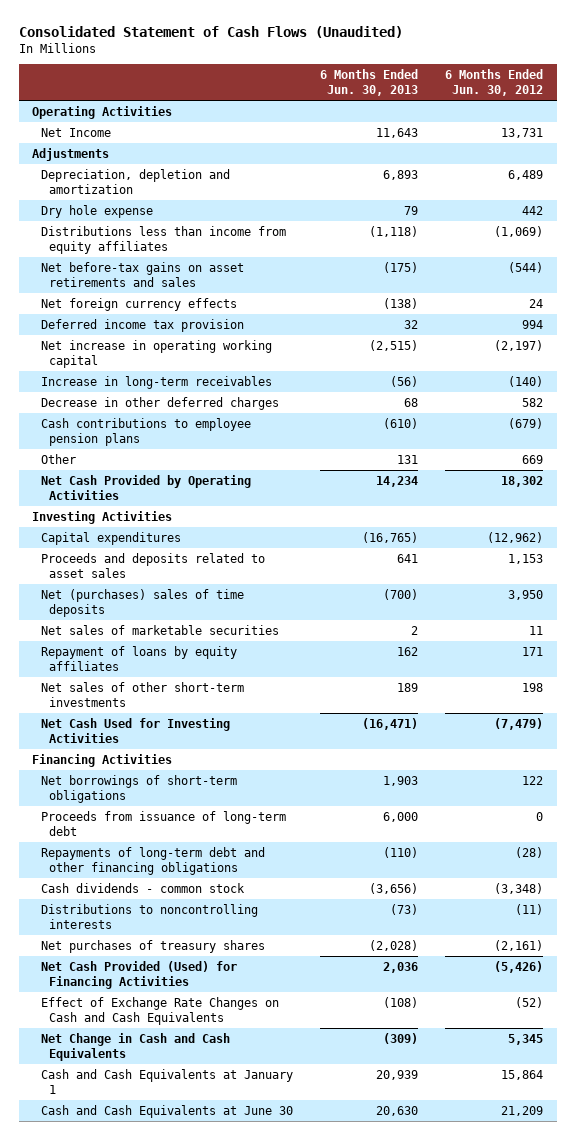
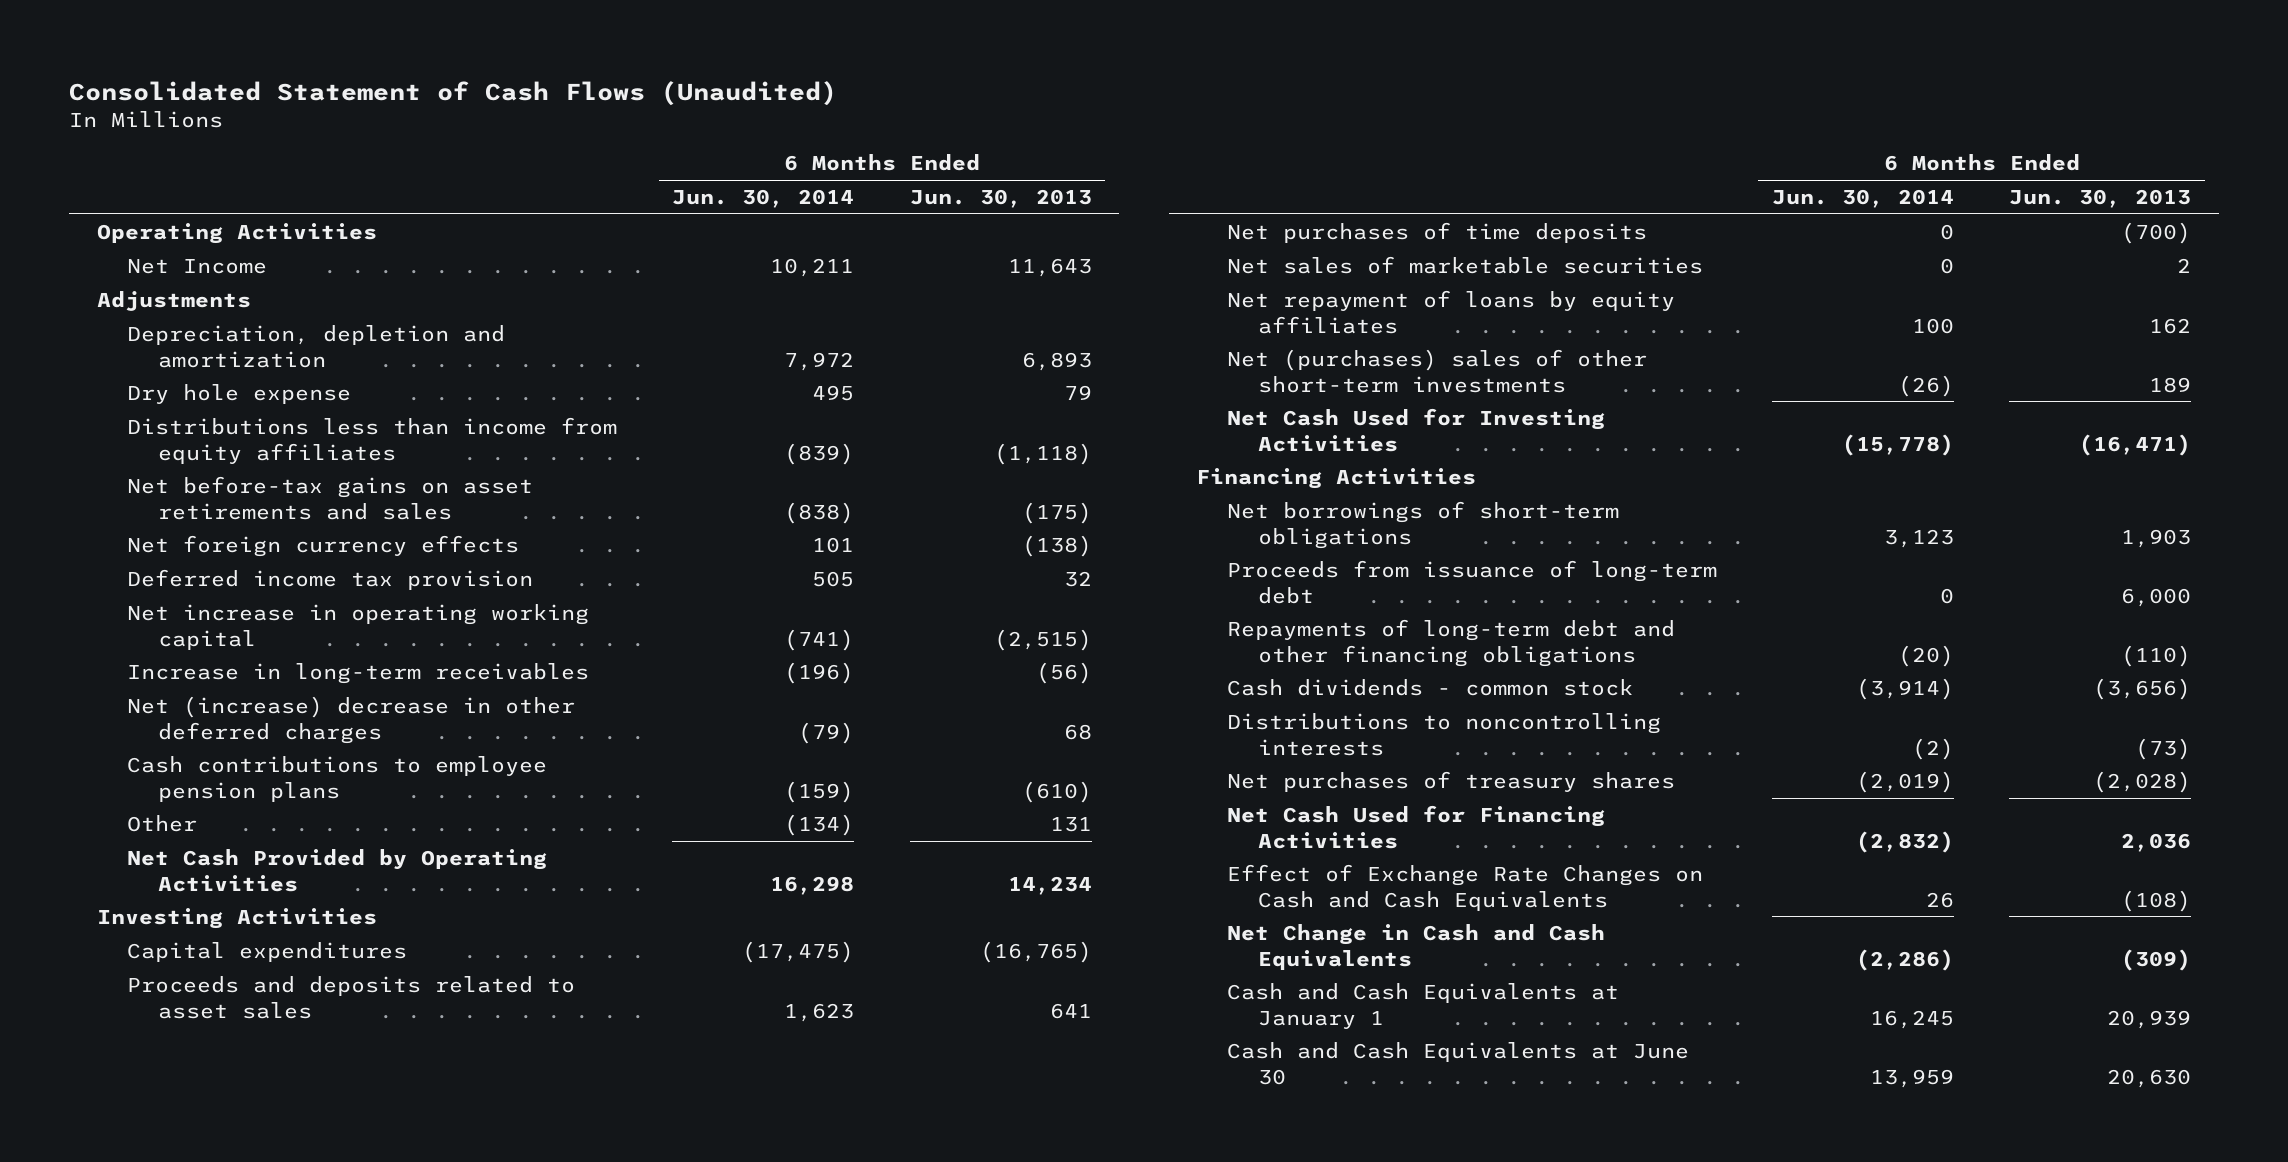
[445,69,544,97] 6 Months Ended Jun. 30, 2012 -> none
none -> [672,189,855,209] Jun. 30, 2014
[40,396,279,410] Decrease in other deferred charges -> [127,695,576,744] Net (increase) decrease in other deferred charges
[40,588,244,617] Net (purchases) sales of time deposits -> [1227,221,1648,243] Net purchases of time deposits
[40,645,237,671] Repayment of loans by equity affiliates -> [1227,289,1676,334] Net repayment of loans by equity affiliates
[40,681,244,707] Net sales of other short-term investments -> [1227,348,1648,393] Net (purchases) sales of other short-term investments
[40,960,237,989] Net Cash Provided (Used) for Financing Activities -> [1227,804,1606,849] Net Cash Used for Financing Activities

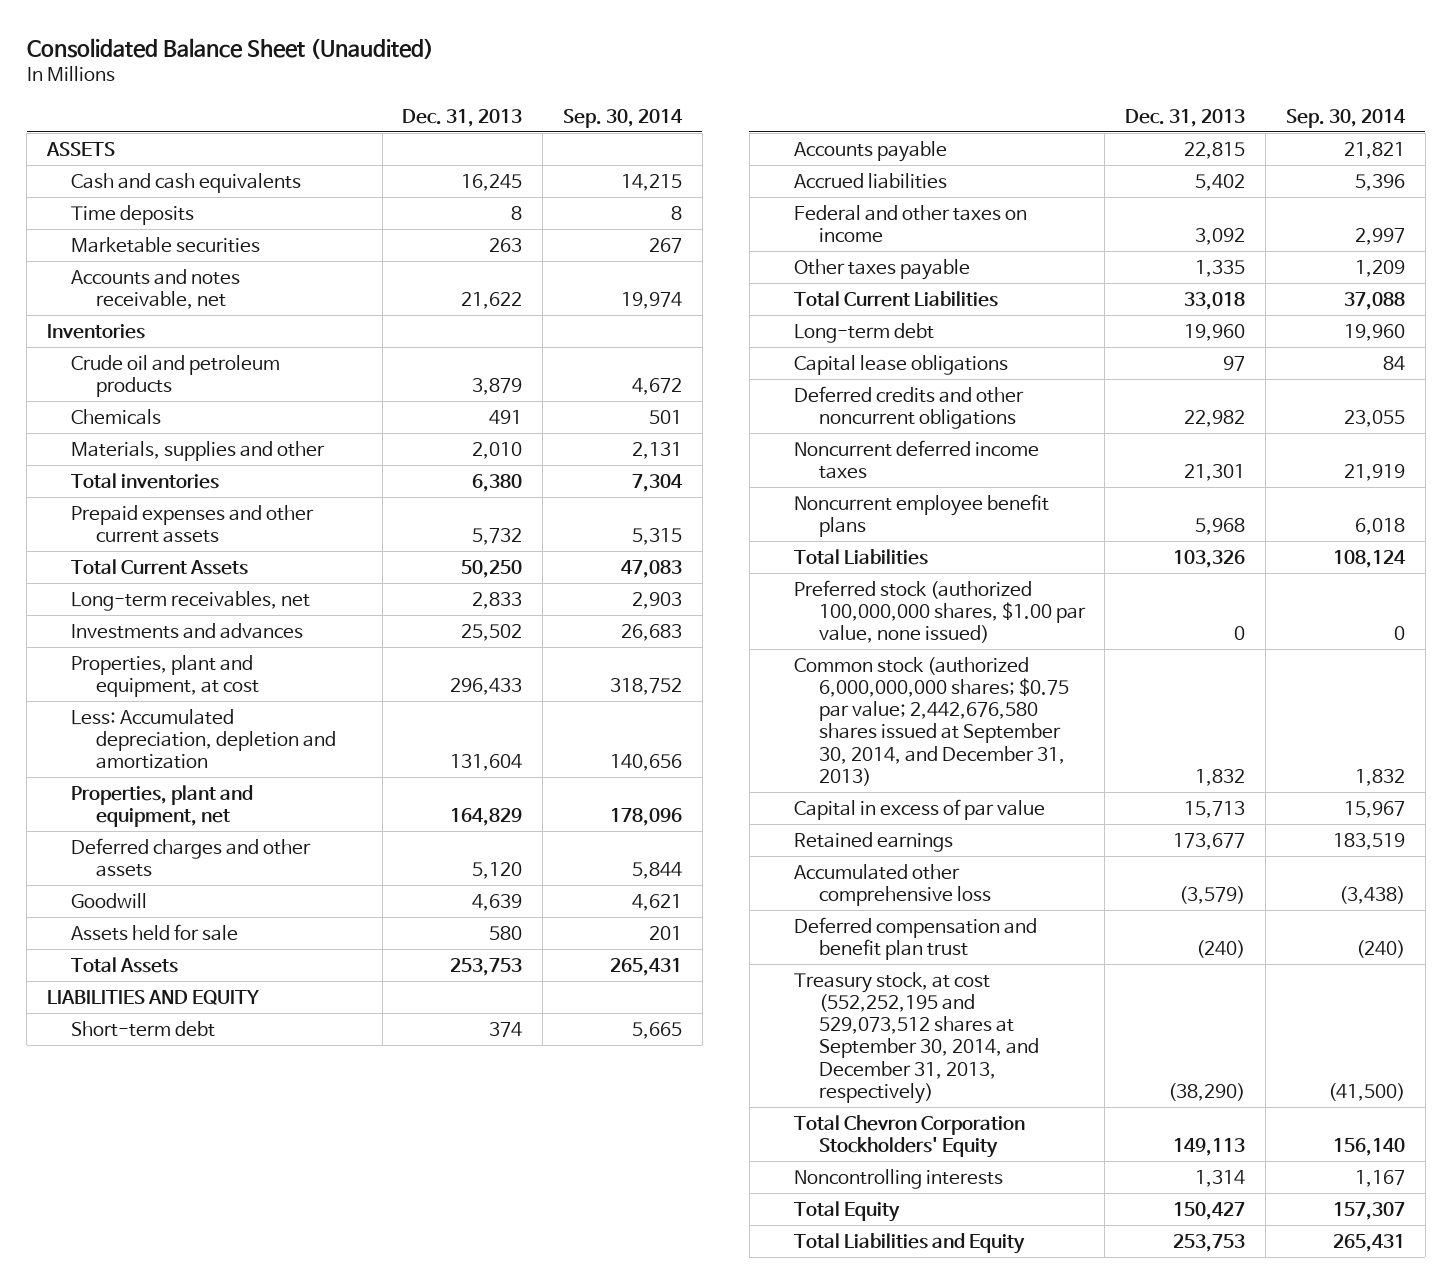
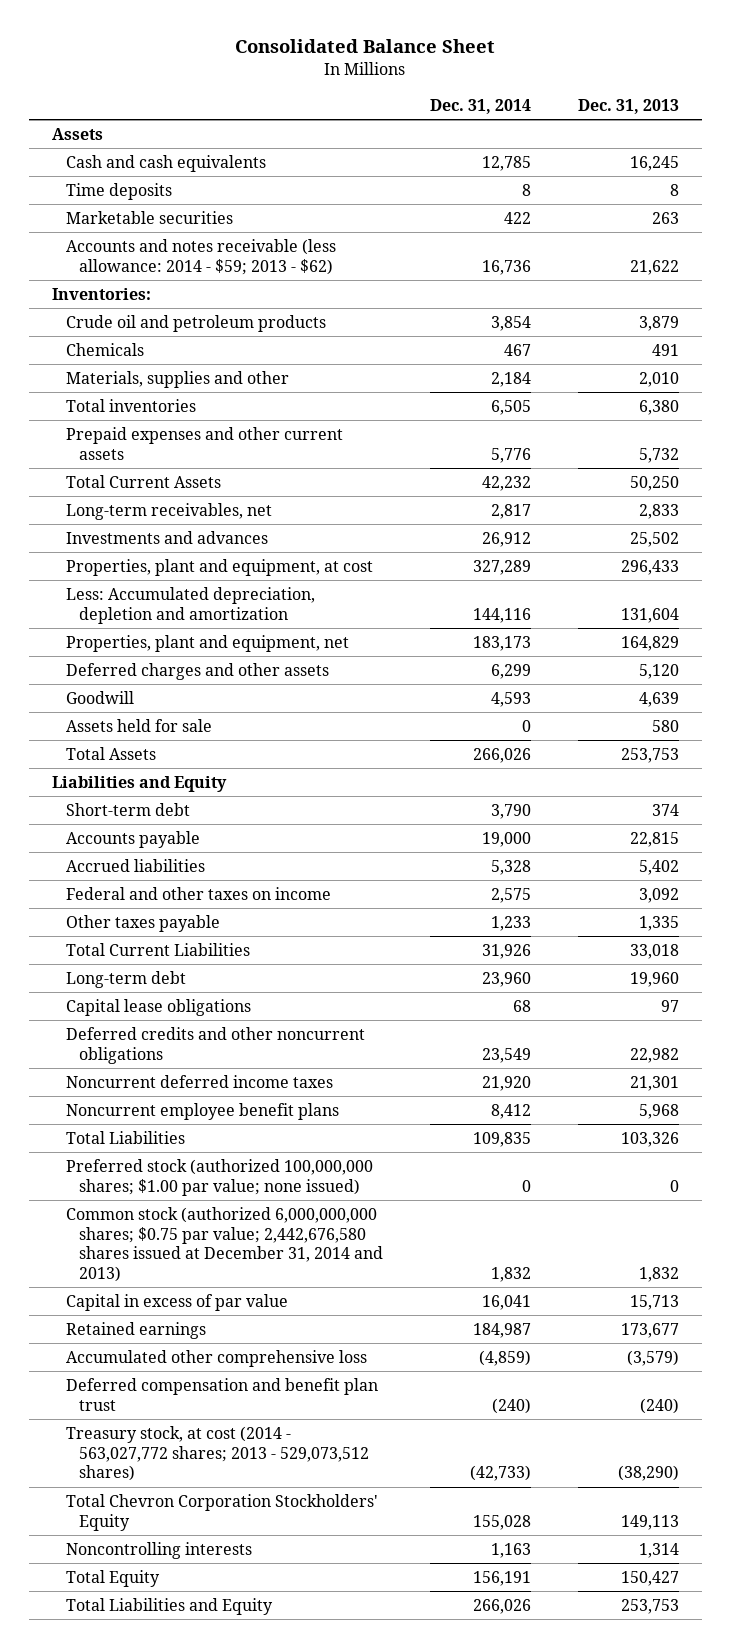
[26,37,434,59] Consolidated Balance Sheet (Unaudited) -> [235,39,496,54] Consolidated Balance Sheet
[563,108,684,128] Sep. 30, 2014 -> none
none -> [430,98,532,114] Dec. 31, 2014
[45,141,115,156] ASSETS -> [51,127,103,140] Assets
[71,268,241,309] Accounts and notes receivable, net -> [65,238,336,275] Accounts and notes receivable (less allowance: 2014 - $59; 2013 - $62)
[46,323,145,339] Inventories -> [51,287,151,300] Inventories:
[46,989,259,1005] LIABILITIES AND EQUITY -> [51,775,227,792] Liabilities and Equity
[794,579,1086,644] Preferred stock (authorized 100,000,000 shares, $1.00 par value, none issued) -> [65,1158,373,1196] Preferred stock (authorized 100,000,000 shares; $1.00 par value; none issued)
[794,656,1069,786] Common stock (authorized 6,000,000,000 shares; $0.75 par value; 2,442,676,580 shares issued at September 30, 2014, and December 31, 2013) -> [65,1206,384,1282] Common stock (authorized 6,000,000,000 shares; $0.75 par value; 2,442,676,580 shares issued at December 31, 2014 and 2013)
[794,971,1039,1104] Treasury stock, at cost (552,252,195 and 529,073,512 shares at September 30, 2014, and December 31, 2013, respectively) -> [65,1425,370,1482] Treasury stock, at cost (2014 - 563,027,772 shares; 2013 - 529,073,512 shares)

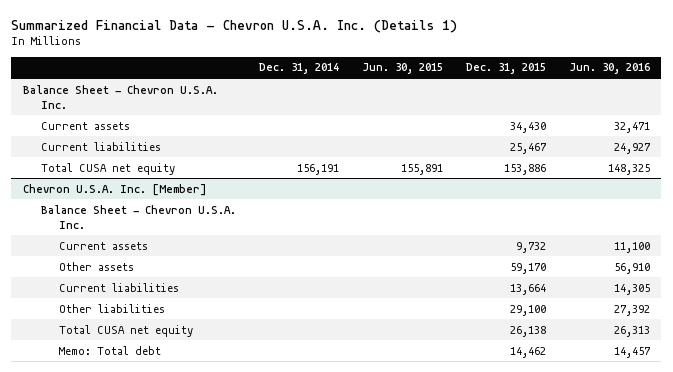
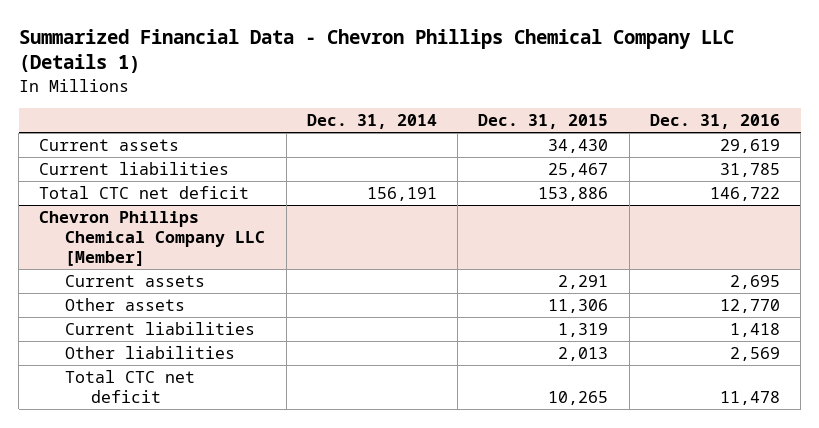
[11,19,458,33] Summarized Financial Data - Chevron U.S.A. Inc. (Details 1) -> [18,28,734,74] Summarized Financial Data - Chevron Phillips Chemical Company LLC (Details 1)
[361,63,443,75] Jun. 30, 2015 -> none
[568,63,650,75] Jun. 30, 2016 -> none
none -> [649,113,780,129] Dec. 31, 2016
[22,84,218,109] Balance Sheet - Chevron U.S.A. Inc. -> none
[22,183,207,196] Chevron U.S.A. Inc. [Member] -> none
[40,204,236,229] Balance Sheet - Chevron U.S.A. Inc. -> none
[58,345,161,355] Memo: Total debt -> none
[40,162,175,175] Total CUSA net equity -> [39,186,250,200] Total CTC net deficit
none -> [39,211,266,266] Chevron Phillips Chemical Company LLC [Member]
[515,241,546,253] 9,732 -> [558,275,609,290] 2,291
[509,262,546,274] 59,170 -> [548,299,609,314] 11,306
[509,283,546,295] 13,664 -> [558,323,609,338] 1,319
[509,304,546,316] 29,100 -> [558,347,609,362] 2,013
[58,324,193,337] Total CUSA net equity -> [65,370,196,403] Total CTC net deficit
[509,325,546,337] 26,138 -> [548,390,609,405] 10,265

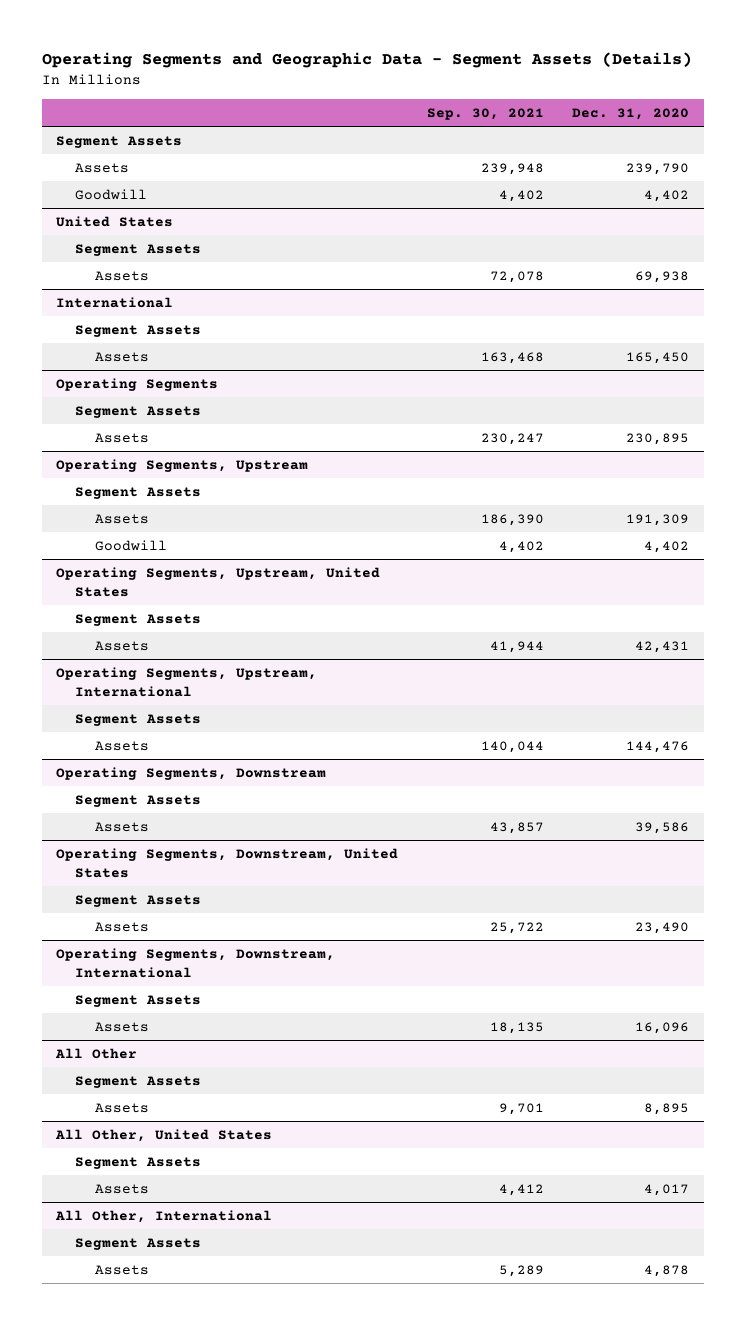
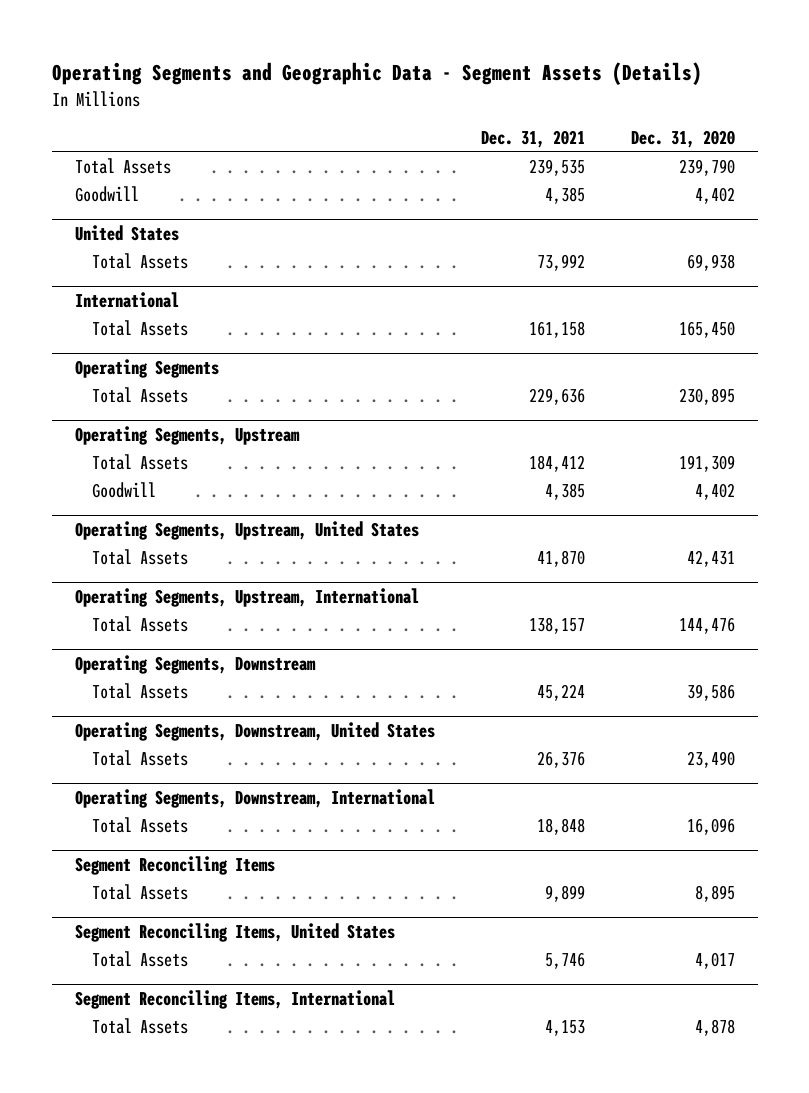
[426,107,544,120] Sep. 30, 2021 -> none
none -> [480,130,585,149] Dec. 31, 2021
[55,135,182,148] Segment Assets -> none
[75,162,130,173] Assets -> [74,158,171,175] Total Assets
[75,243,202,256] Segment Assets -> none
[95,270,150,281] Assets -> [92,253,189,270] Total Assets
[75,324,202,337] Segment Assets -> none
[95,351,150,362] Assets -> [92,320,189,337] Total Assets
[75,405,202,418] Segment Assets -> none
[95,432,150,443] Assets -> [92,387,189,404] Total Assets
[75,486,202,499] Segment Assets -> none
[95,513,150,524] Assets -> [92,454,189,471] Total Assets
[75,613,202,626] Segment Assets -> none
[95,640,150,651] Assets -> [92,549,189,566] Total Assets
[75,713,202,726] Segment Assets -> none
[95,740,150,751] Assets -> [92,616,189,633] Total Assets
[75,794,202,807] Segment Assets -> none
[95,821,150,832] Assets -> [92,683,189,700] Total Assets
[75,894,202,907] Segment Assets -> none
[95,921,150,932] Assets -> [92,750,189,767] Total Assets
[75,994,202,1007] Segment Assets -> none
[75,1075,202,1088] Segment Assets -> none
[54,1128,272,1142] All Other, United States -> none
[75,1156,202,1169] Segment Assets -> none
[54,1209,272,1223] All Other, International -> none
[75,1237,202,1250] Segment Assets -> none
[95,1021,150,1032] Assets -> [92,817,189,834] Total Assets
[54,1047,137,1059] All Other -> [74,856,275,876] Segment Reconciling Items
[95,1102,150,1113] Assets -> [92,884,189,901] Total Assets
none -> [74,923,395,943] Segment Reconciling Items, United States
[95,1183,150,1194] Assets -> [92,951,189,968] Total Assets
none -> [74,990,395,1010] Segment Reconciling Items, International
[95,1264,150,1275] Assets -> [92,1018,189,1035] Total Assets

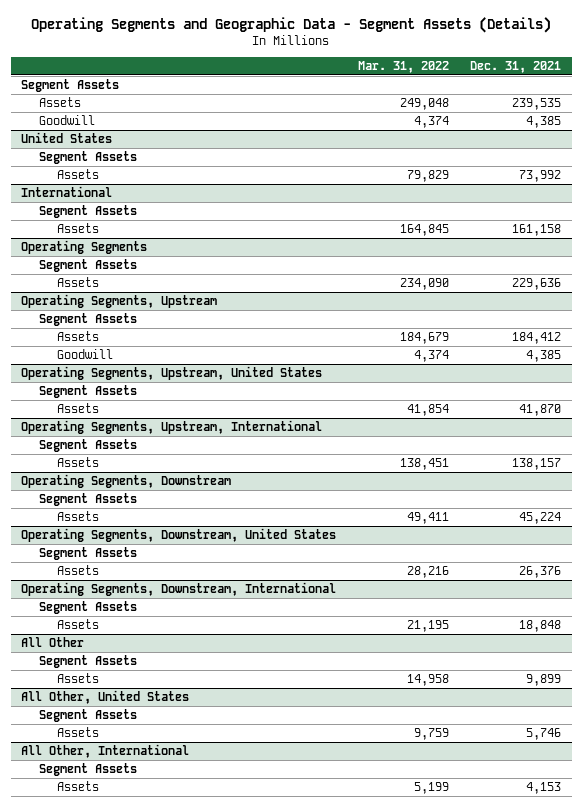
[630,130,735,149] Dec. 31, 2020 -> none
none -> [357,60,449,73] Mar. 31, 2022
none -> [21,79,120,93] Segment Assets
[74,158,171,175] Total Assets -> [39,97,82,108] Assets
none -> [39,151,138,165] Segment Assets
[92,253,189,270] Total Assets -> [57,169,100,180] Assets
none -> [39,205,138,219] Segment Assets
[92,320,189,337] Total Assets -> [57,223,100,234] Assets
none -> [39,259,138,273] Segment Assets
[92,387,189,404] Total Assets -> [57,277,100,288] Assets
none -> [39,313,138,327] Segment Assets
[92,454,189,471] Total Assets -> [57,331,100,342] Assets
none -> [39,385,138,399] Segment Assets
[92,549,189,566] Total Assets -> [57,403,100,414] Assets
none -> [39,439,138,453] Segment Assets
[92,616,189,633] Total Assets -> [57,457,100,468] Assets
none -> [39,493,138,507] Segment Assets
[92,683,189,700] Total Assets -> [57,511,100,522] Assets
none -> [39,547,138,561] Segment Assets
[92,750,189,767] Total Assets -> [57,565,100,576] Assets
[74,923,395,943] Segment Reconciling Items, United States -> none
[74,990,395,1010] Segment Reconciling Items, International -> none
none -> [39,601,138,615] Segment Assets
[92,817,189,834] Total Assets -> [57,619,100,630] Assets
[74,856,275,876] Segment Reconciling Items -> [21,637,85,648] All Other
none -> [39,655,138,669] Segment Assets
[92,884,189,901] Total Assets -> [57,673,100,684] Assets
none -> [21,690,190,705] All Other, United States
none -> [39,709,138,723] Segment Assets
[92,951,189,968] Total Assets -> [57,727,100,738] Assets
none -> [21,744,190,759] All Other, International
none -> [39,763,138,777] Segment Assets
[92,1018,189,1035] Total Assets -> [57,781,100,792] Assets

